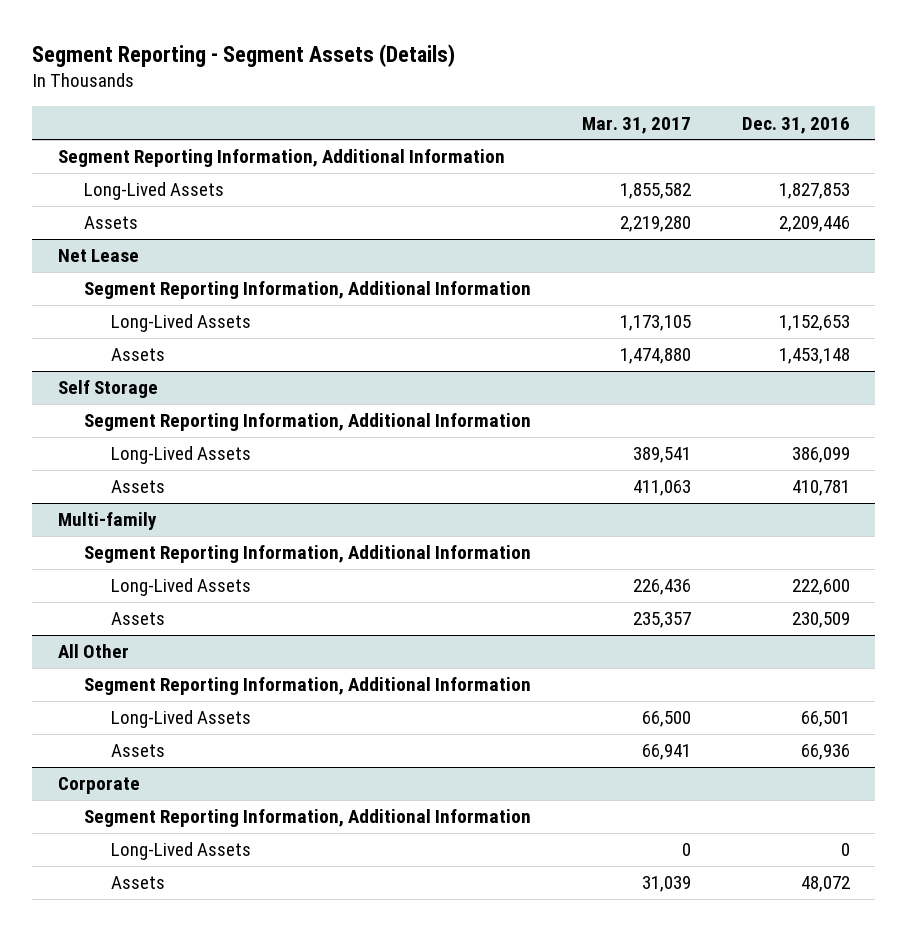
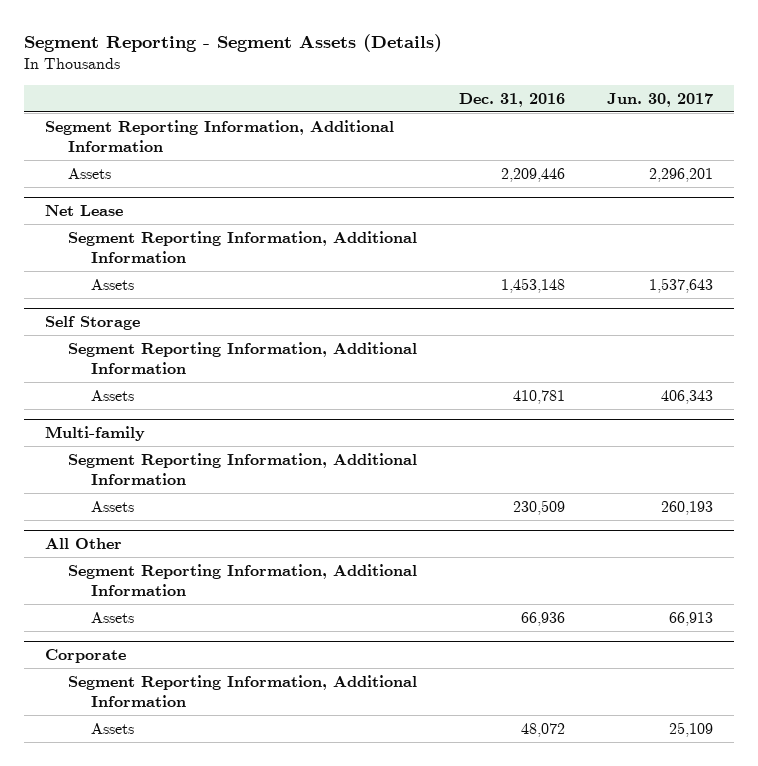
[581,116,691,134] Mar. 31, 2017 -> none
none -> [606,92,713,107] Jun. 30, 2017
[84,182,225,201] Long-Lived Assets -> none
[110,314,251,333] Long-Lived Assets -> none
[110,446,251,465] Long-Lived Assets -> none
[110,578,251,597] Long-Lived Assets -> none
[110,710,251,729] Long-Lived Assets -> none
[110,842,251,861] Long-Lived Assets -> none

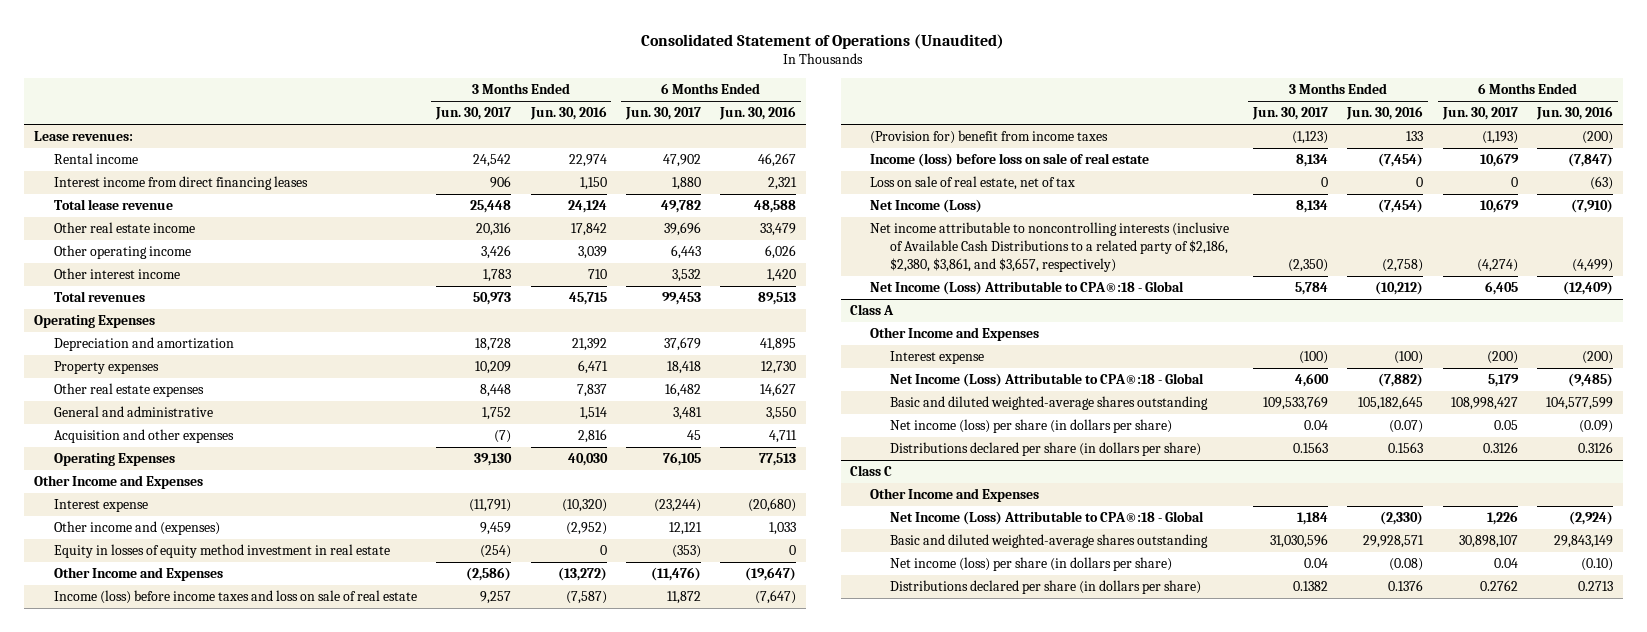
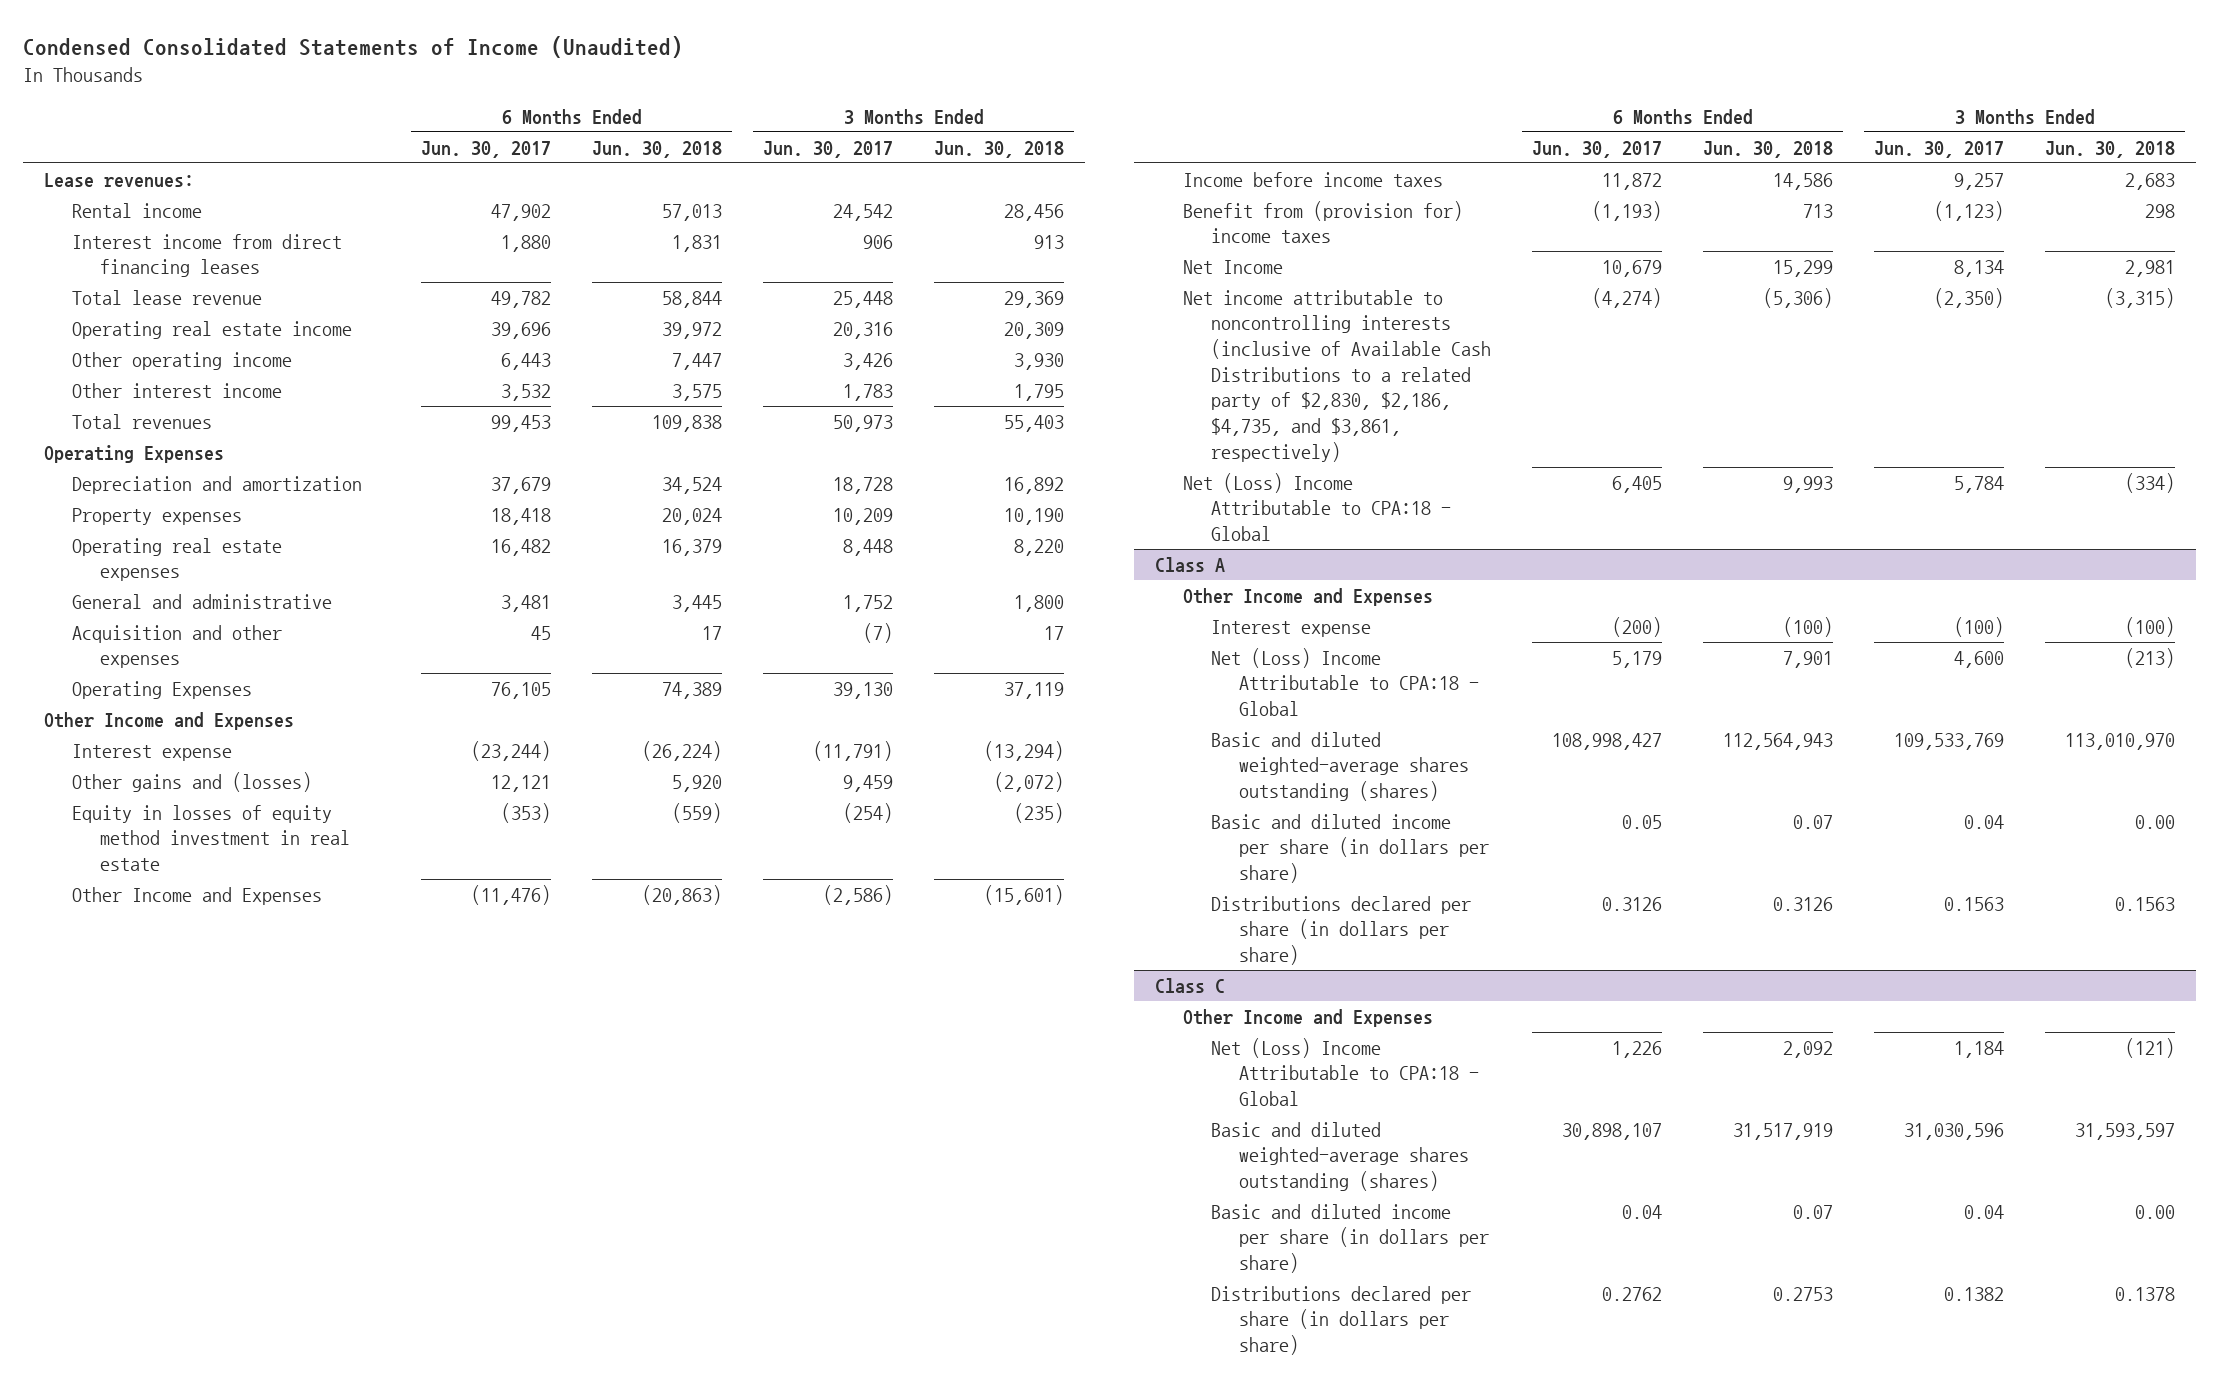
[641,33,1005,49] Consolidated Statement of Operations (Unaudited) -> [23,36,684,59] Condensed Consolidated Statements of Income (Unaudited)
[529,106,607,121] Jun. 30, 2016 -> none
[719,106,797,121] Jun. 30, 2016 -> none
none -> [592,140,723,158] Jun. 30, 2018
none -> [934,140,1065,158] Jun. 30, 2018
[53,222,195,234] Other real estate income -> [71,320,352,339] Operating real estate income
[53,383,204,398] Other real estate expenses -> [71,537,282,582] Operating real estate expenses
[53,521,220,536] Other income and (expenses) -> [71,771,312,792] Other gains and (losses)
[870,153,1150,168] Income (loss) before loss on sale of real estate -> none
[870,176,1076,191] Loss on sale of real estate, net of tax -> none
[53,590,417,605] Income (loss) before income taxes and loss on sale of real estate -> [1183,171,1444,187] Income before income taxes
[870,130,1109,145] (Provision for) benefit from income taxes -> [1183,200,1464,244] Benefit from (provision for) income taxes
[870,199,983,214] Net Income (Loss) -> [1183,259,1284,274] Net Income
[870,222,1230,273] Net income attributable to noncontrolling interests (inclusive of Available Cash Distributions to a related party of $2,186, $2,380, $3,861, and $3,657, respectively) -> [1183,289,1492,462] Net income attributable to noncontrolling interests (inclusive of Available Cash Distributions to a related party of $2,830, $2,186, $4,735, and $3,861, respectively)
[870,281,1185,296] Net Income (Loss) Attributable to CPA®:18 - Global -> [1183,472,1452,542] Net (Loss) Income Attributable to CPA:18 - Global
[890,373,1205,388] Net Income (Loss) Attributable to CPA®:18 - Global -> [1211,647,1480,717] Net (Loss) Income Attributable to CPA:18 - Global
[890,396,1209,411] Basic and diluted weighted-average shares outstanding -> [1211,731,1470,802] Basic and diluted weighted-average shares outstanding (shares)
[890,419,1173,434] Net income (loss) per share (in dollars per share) -> [1211,813,1490,884] Basic and diluted income per share (in dollars per share)
[890,511,1205,526] Net Income (Loss) Attributable to CPA®:18 - Global -> [1211,1037,1480,1107] Net (Loss) Income Attributable to CPA:18 - Global
[890,534,1209,549] Basic and diluted weighted-average shares outstanding -> [1211,1121,1470,1192] Basic and diluted weighted-average shares outstanding (shares)
[890,557,1173,572] Net income (loss) per share (in dollars per share) -> [1211,1203,1490,1274] Basic and diluted income per share (in dollars per share)

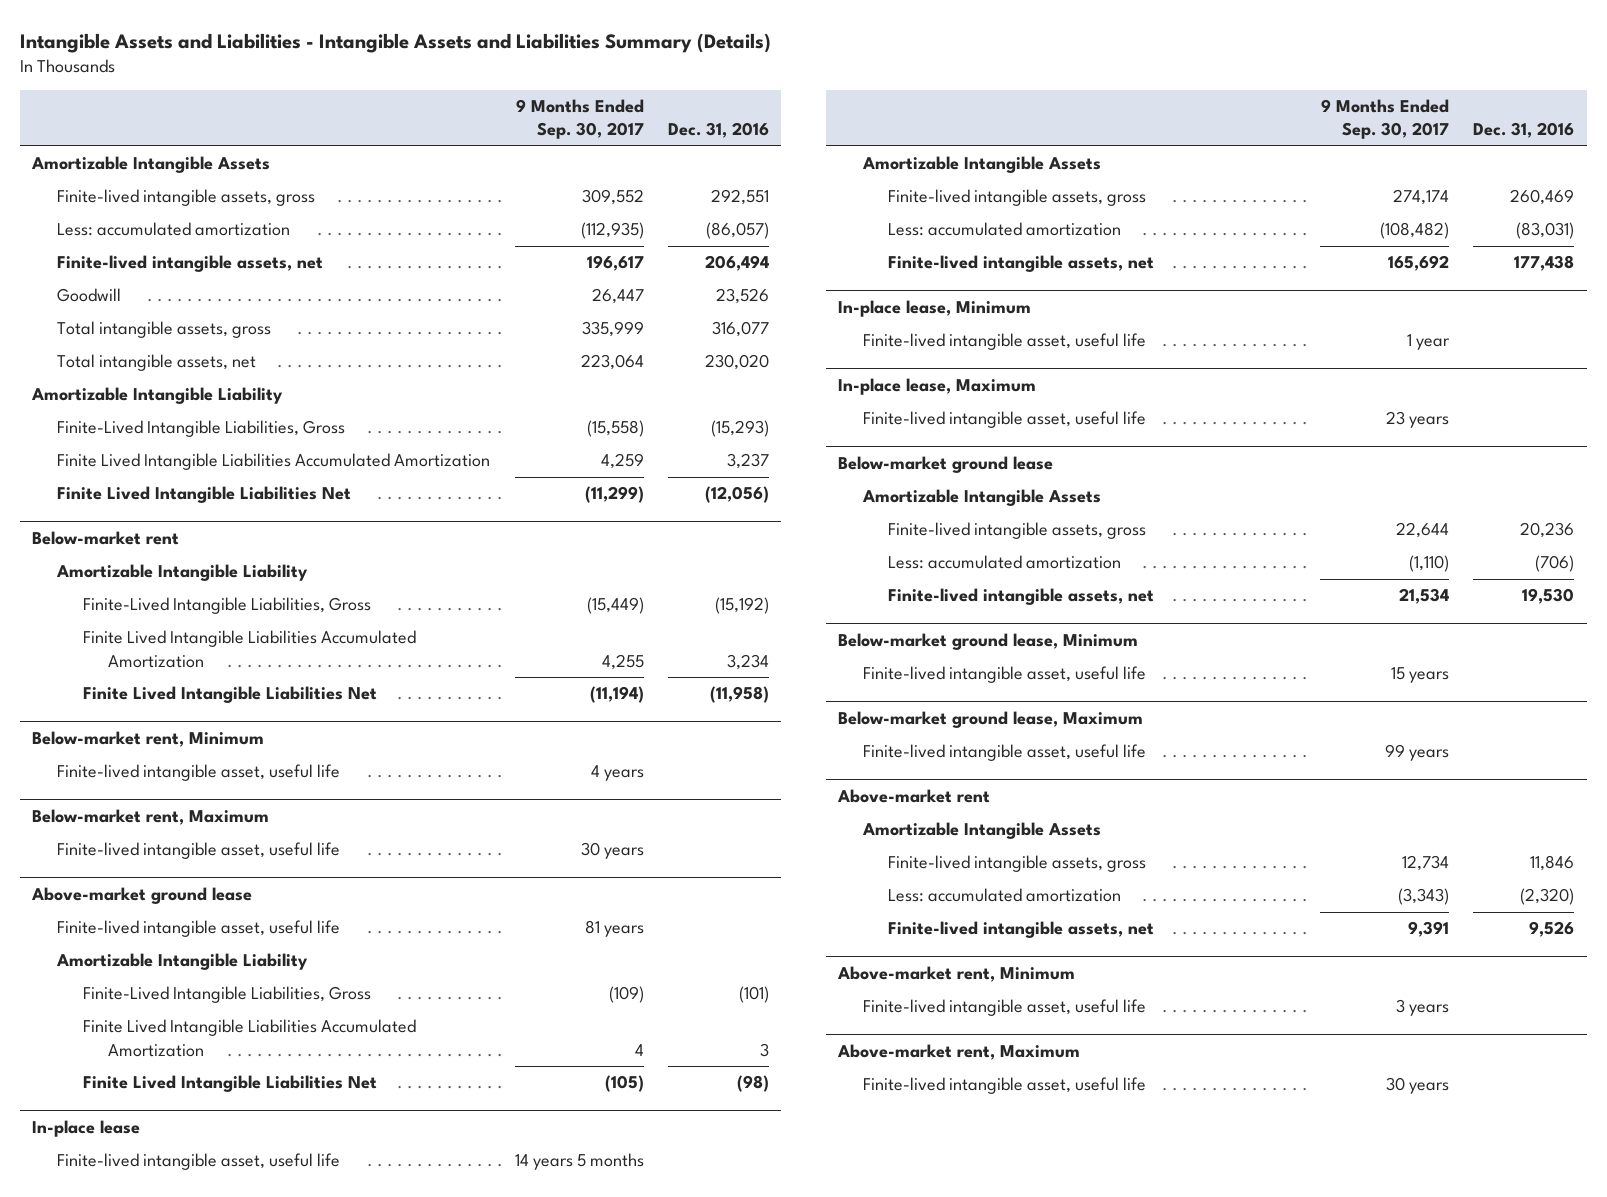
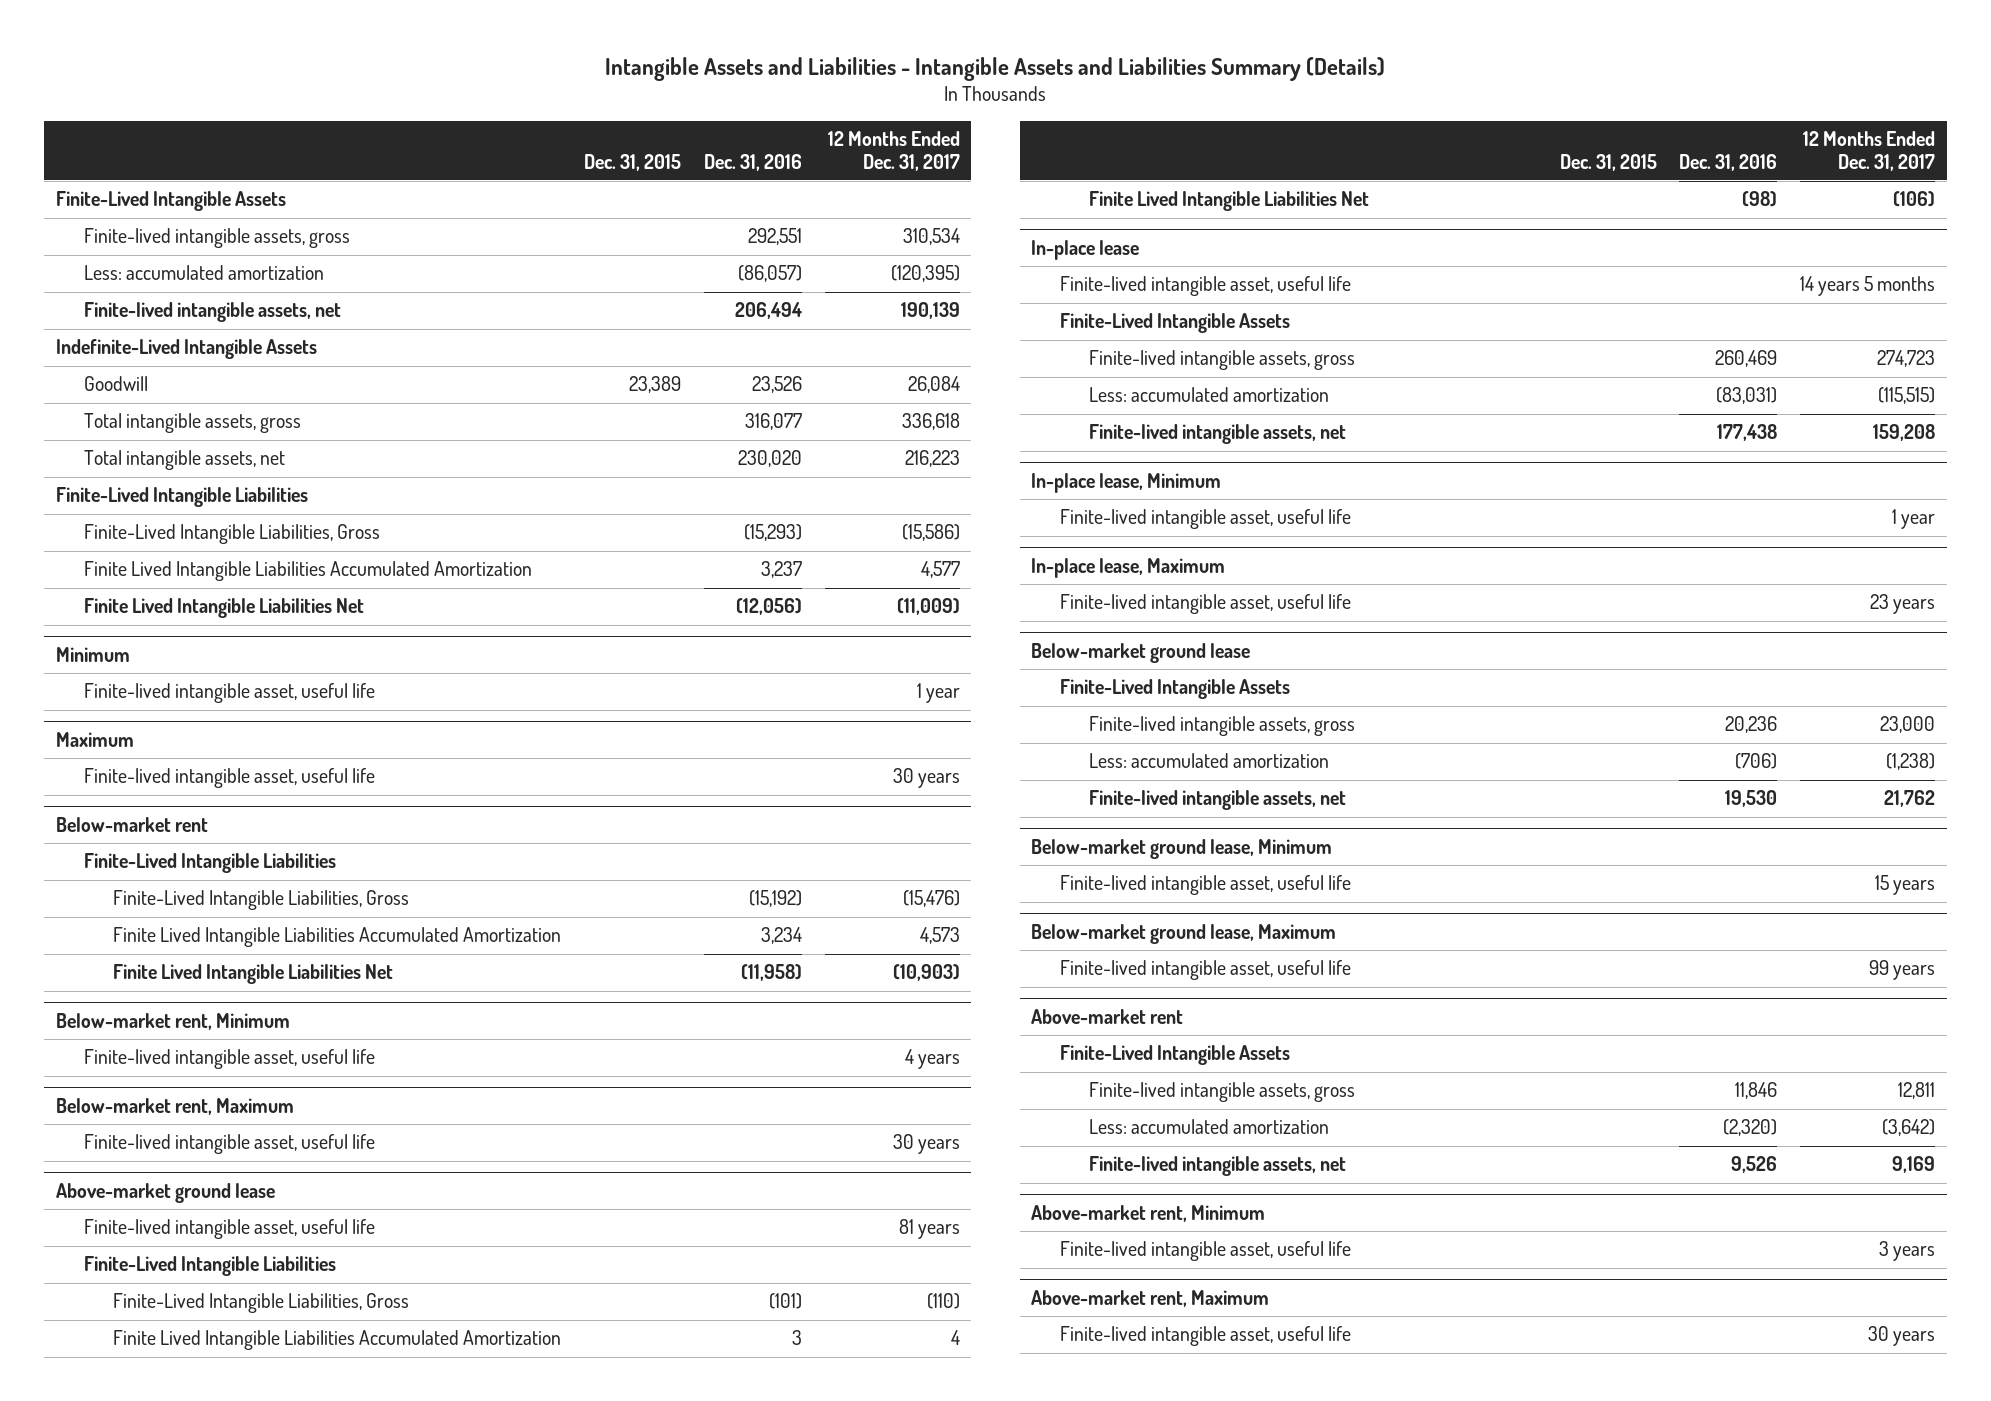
[515,99,644,140] 9 Months Ended Sep. 30, 2017 -> none
none -> [584,153,682,171] Dec. 31, 2015
none -> [827,130,960,171] 12 Months Ended Dec. 31, 2017
[31,156,271,174] Amortizable Intangible Assets -> [55,191,286,212] Finite-Lived Intangible Assets
none -> [55,339,317,360] Indefinite-Lived Intangible Assets
[31,387,284,405] Amortizable Intangible Liability -> [55,487,308,508] Finite-Lived Intangible Liabilities
none -> [55,646,130,662] Minimum
none -> [84,683,376,704] Finite-lived intangible asset, useful life
none -> [55,731,134,747] Maximum
none -> [84,768,376,789] Finite-lived intangible asset, useful life
[56,564,309,582] Amortizable Intangible Liability -> [84,853,337,874] Finite-Lived Intangible Liabilities
[56,953,309,971] Amortizable Intangible Liability -> [84,1256,337,1277] Finite-Lived Intangible Liabilities
[861,156,1101,174] Amortizable Intangible Assets -> [1060,313,1291,334] Finite-Lived Intangible Assets
[861,489,1101,507] Amortizable Intangible Assets -> [1060,679,1291,700] Finite-Lived Intangible Assets
[861,822,1101,840] Amortizable Intangible Assets -> [1060,1045,1291,1066] Finite-Lived Intangible Assets

